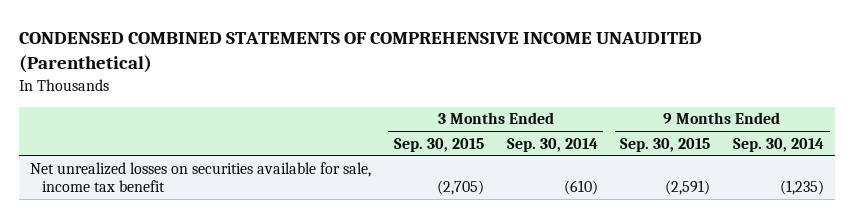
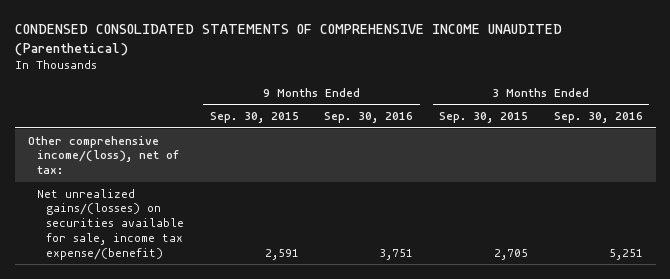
[19,32,703,74] CONDENSED COMBINED STATEMENTS OF COMPREHENSIVE INCOME UNAUDITED (Parenthetical) -> [14,23,562,56] CONDENSED CONSOLIDATED STATEMENTS OF COMPREHENSIVE INCOME UNAUDITED (Parenthetical)
[506,137,598,152] Sep. 30, 2014 -> none
[732,137,824,152] Sep. 30, 2014 -> none
none -> [324,112,414,124] Sep. 30, 2016
none -> [553,112,643,124] Sep. 30, 2016
none -> [27,135,179,175] Other comprehensive income/(loss), net of tax:
[30,161,372,193] Net unrealized losses on securities available for sale, income tax benefit -> [36,188,185,260] Net unrealized gains/(losses) on securities available for sale, income tax expense/(benefit)
[437,180,485,196] (2,705) -> [494,248,529,260] 2,705
[665,180,711,196] (2,591) -> [264,248,299,260] 2,591

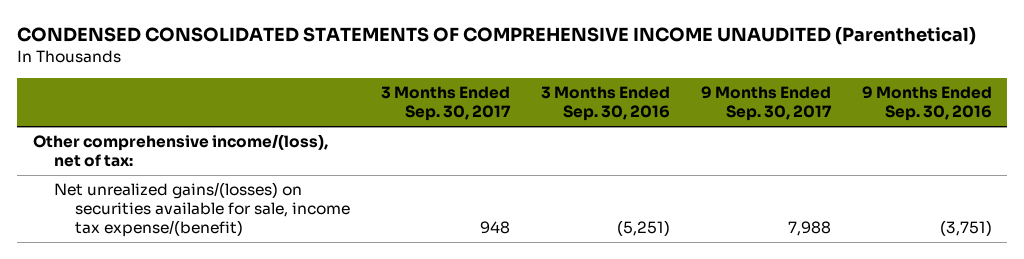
[209,112,299,124] Sep. 30, 2015 -> none
[439,112,529,124] Sep. 30, 2015 -> none
none -> [380,86,511,122] 3 Months Ended Sep. 30, 2017
none -> [700,86,832,122] 9 Months Ended Sep. 30, 2017
[379,248,414,260] 3,751 -> [939,220,992,237] (3,751)
[608,248,643,260] 5,251 -> [616,220,670,237] (5,251)

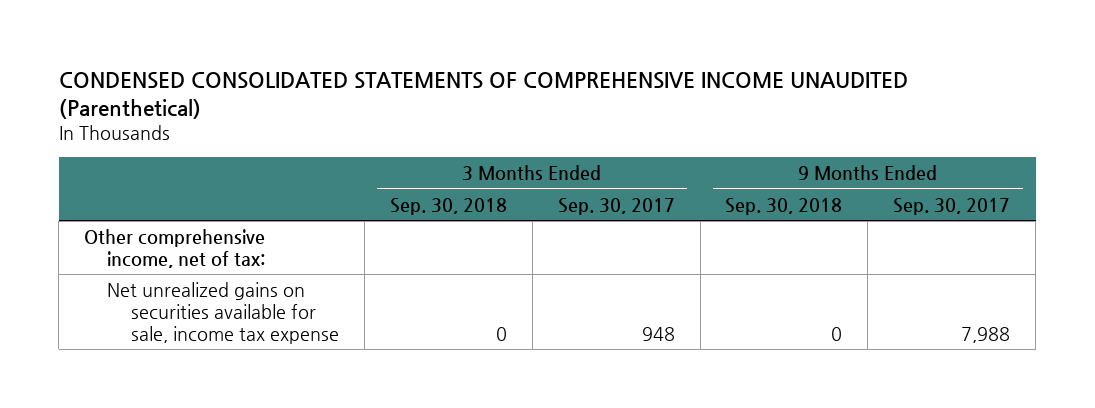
[540,86,670,122] 3 Months Ended Sep. 30, 2016 -> none
[861,86,992,122] 9 Months Ended Sep. 30, 2016 -> none
none -> [389,197,507,215] Sep. 30, 2018
none -> [725,197,843,215] Sep. 30, 2018
[32,134,328,168] Other comprehensive income/(loss), net of tax: -> [84,229,266,268] Other comprehensive income, net of tax:
[53,182,350,238] Net unrealized gains/(losses) on securities available for sale, income tax expense/(benefit) -> [107,282,339,344] Net unrealized gains on securities available for sale, income tax expense

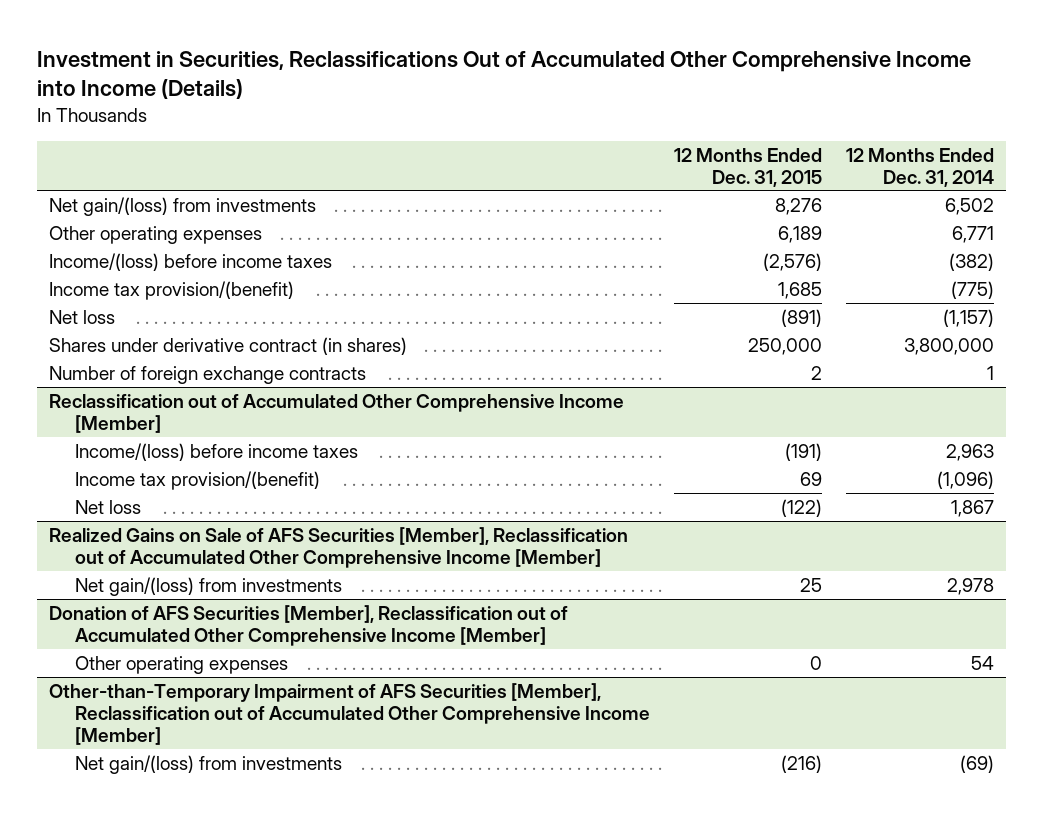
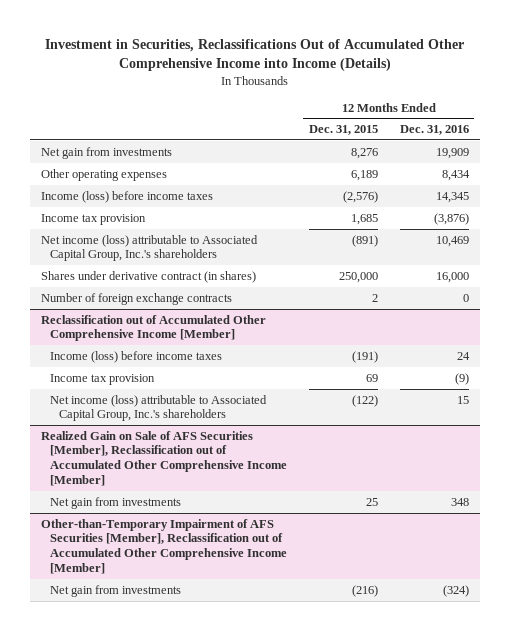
[845,147,994,187] 12 Months Ended Dec. 31, 2014 -> none
none -> [399,125,469,136] Dec. 31, 2016
[49,196,317,216] Net gain/(loss) from investments -> [40,146,172,159] Net gain from investments
[49,252,333,271] Income/(loss) before income taxes -> [40,190,213,203] Income (loss) before income taxes
[49,280,295,300] Income tax provision/(benefit) -> [40,213,146,225] Income tax provision
[49,309,116,324] Net loss -> [40,234,258,262] Net income (loss) attributable to Associated Capital Group, Inc.'s shareholders
[49,604,569,646] Donation of AFS Securities [Member], Reclassification out of Accumulated Other Comprehensive Income [Member] -> none
[75,655,289,674] Other operating expenses -> none
[75,442,359,461] Income/(loss) before income taxes -> [49,350,222,363] Income (loss) before income taxes
[75,470,321,490] Income tax provision/(benefit) -> [49,373,155,385] Income tax provision
[75,499,142,514] Net loss -> [49,394,267,422] Net income (loss) attributable to Associated Capital Group, Inc.'s shareholders
[49,526,629,568] Realized Gains on Sale of AFS Securities [Member], Reclassification out of Accumulated Other Comprehensive Income [Member] -> [40,430,287,486] Realized Gain on Sale of AFS Securities [Member], Reclassification out of Accumulated Other Comprehensive Income [Member]
[75,576,343,596] Net gain/(loss) from investments -> [49,496,181,509] Net gain from investments
[75,754,343,774] Net gain/(loss) from investments -> [49,584,181,597] Net gain from investments

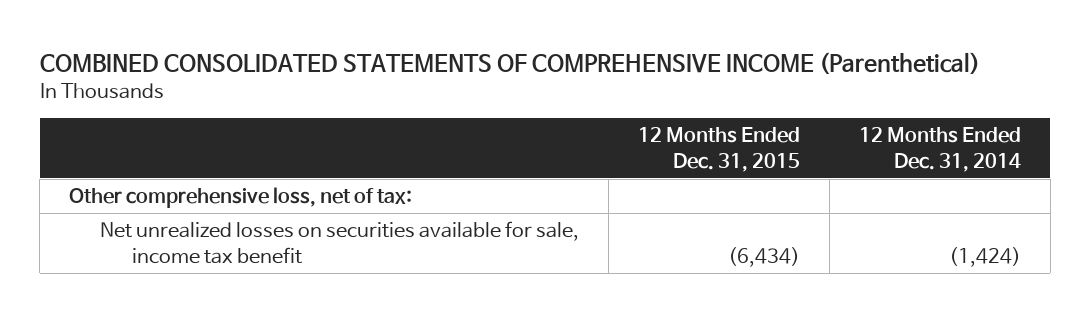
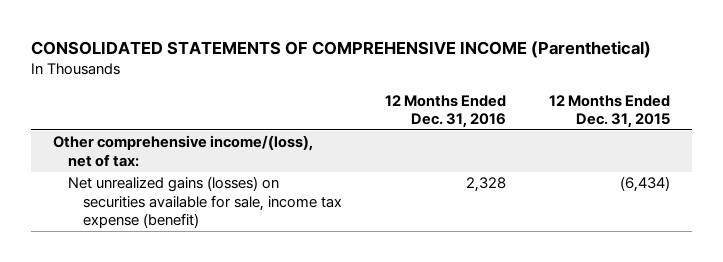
[39,51,980,75] COMBINED CONSOLIDATED STATEMENTS OF COMPREHENSIVE INCOME (Parenthetical) -> [31,41,652,59] CONSOLIDATED STATEMENTS OF COMPREHENSIVE INCOME (Parenthetical)
[859,127,1022,173] 12 Months Ended Dec. 31, 2014 -> none
none -> [385,94,507,129] 12 Months Ended Dec. 31, 2016
[69,187,413,209] Other comprehensive loss, net of tax: -> [52,135,313,167] Other comprehensive income/(loss), net of tax:
[100,221,580,265] Net unrealized losses on securities available for sale, income tax benefit -> [67,176,343,229] Net unrealized gains (losses) on securities available for sale, income tax expense (benefit)

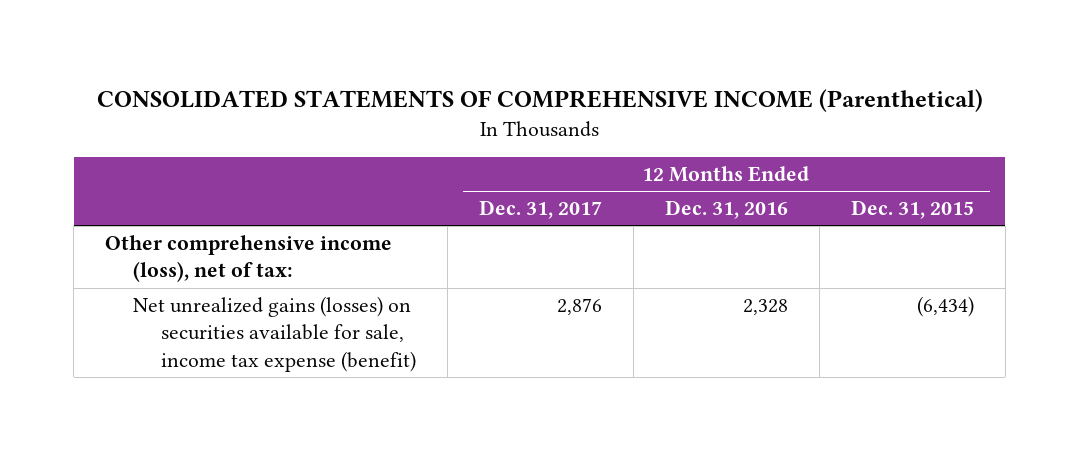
none -> [478,200,602,220] Dec. 31, 2017
[52,135,313,167] Other comprehensive income/(loss), net of tax: -> [105,234,393,283] Other comprehensive income (loss), net of tax:

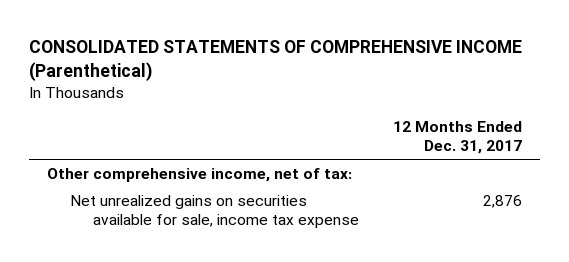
[664,200,788,220] Dec. 31, 2016 -> none
[850,200,974,220] Dec. 31, 2015 -> none
[105,234,393,283] Other comprehensive income (loss), net of tax: -> [46,168,352,183] Other comprehensive income, net of tax:
[133,295,416,373] Net unrealized gains (losses) on securities available for sale, income tax expense (benefit) -> [69,195,359,228] Net unrealized gains on securities available for sale, income tax expense

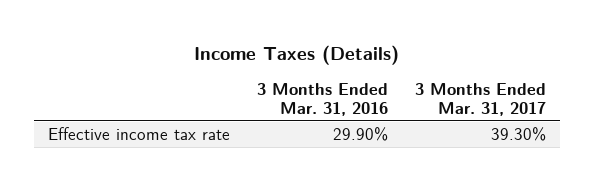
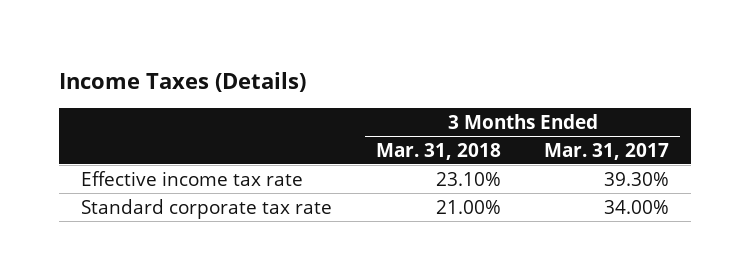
[256,82,388,116] 3 Months Ended Mar. 31, 2016 -> none
none -> [375,142,501,160] Mar. 31, 2018
none -> [81,198,333,219] Standard corporate tax rate

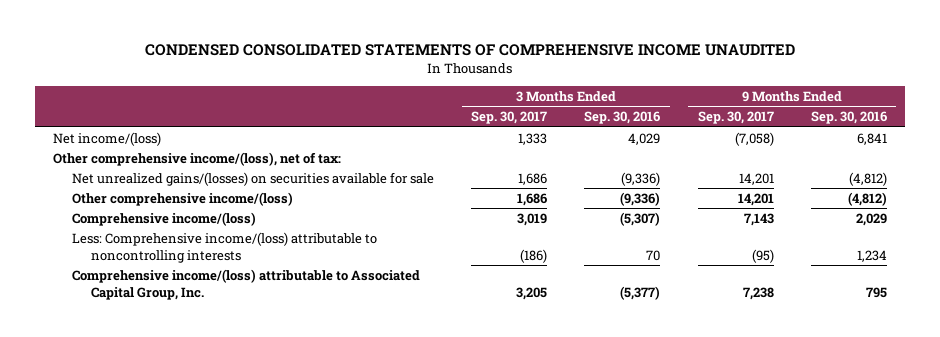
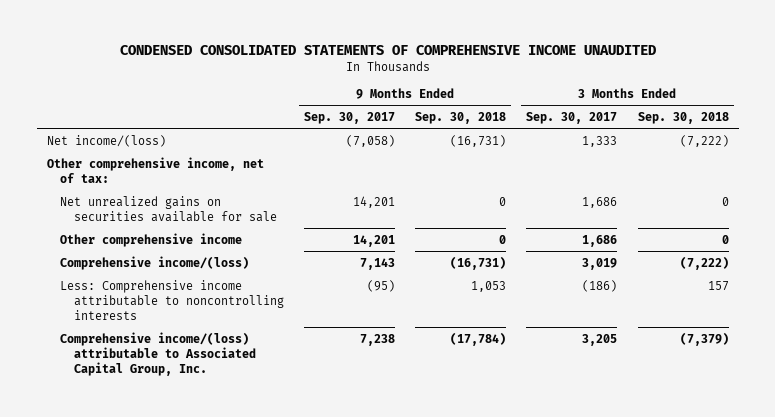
[584,111,661,125] Sep. 30, 2016 -> none
[810,111,887,125] Sep. 30, 2016 -> none
none -> [415,111,507,124] Sep. 30, 2018
none -> [637,111,729,124] Sep. 30, 2018
[53,151,342,166] Other comprehensive income/(loss), net of tax: -> [46,156,264,183] Other comprehensive income, net of tax:
[72,171,435,186] Net unrealized gains/(losses) on securities available for sale -> [60,195,277,222] Net unrealized gains on securities available for sale
[72,191,294,206] Other comprehensive income/(loss) -> [60,232,243,247] Other comprehensive income
[72,231,378,263] Less: Comprehensive income/(loss) attributable to noncontrolling interests -> [60,279,284,320] Less: Comprehensive income attributable to noncontrolling interests

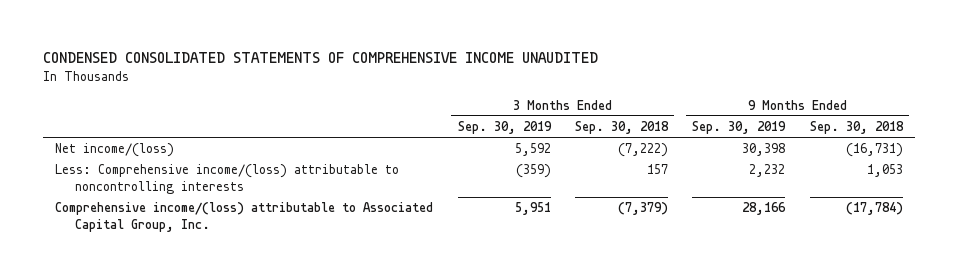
[303,111,395,124] Sep. 30, 2017 -> none
[526,111,618,124] Sep. 30, 2017 -> none
none -> [457,120,552,134] Sep. 30, 2019
none -> [692,120,787,134] Sep. 30, 2019
[46,156,264,183] Other comprehensive income, net of tax: -> none
[60,195,277,222] Net unrealized gains on securities available for sale -> none
[60,232,243,247] Other comprehensive income -> none
[60,255,250,270] Comprehensive income/(loss) -> none
[60,279,284,320] Less: Comprehensive income attributable to noncontrolling interests -> [55,164,400,194] Less: Comprehensive income/(loss) attributable to noncontrolling interests

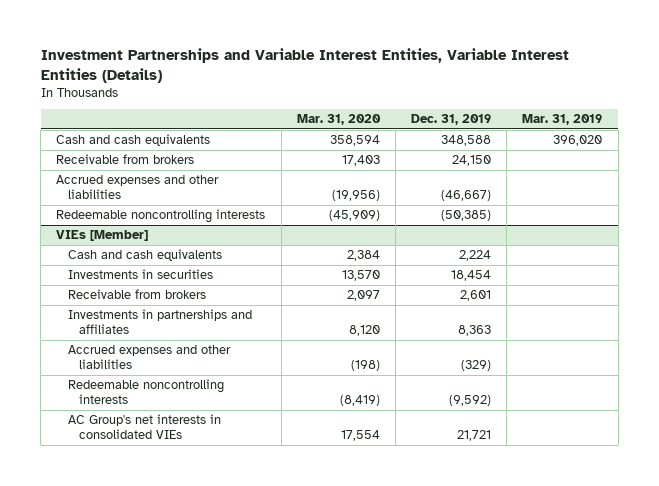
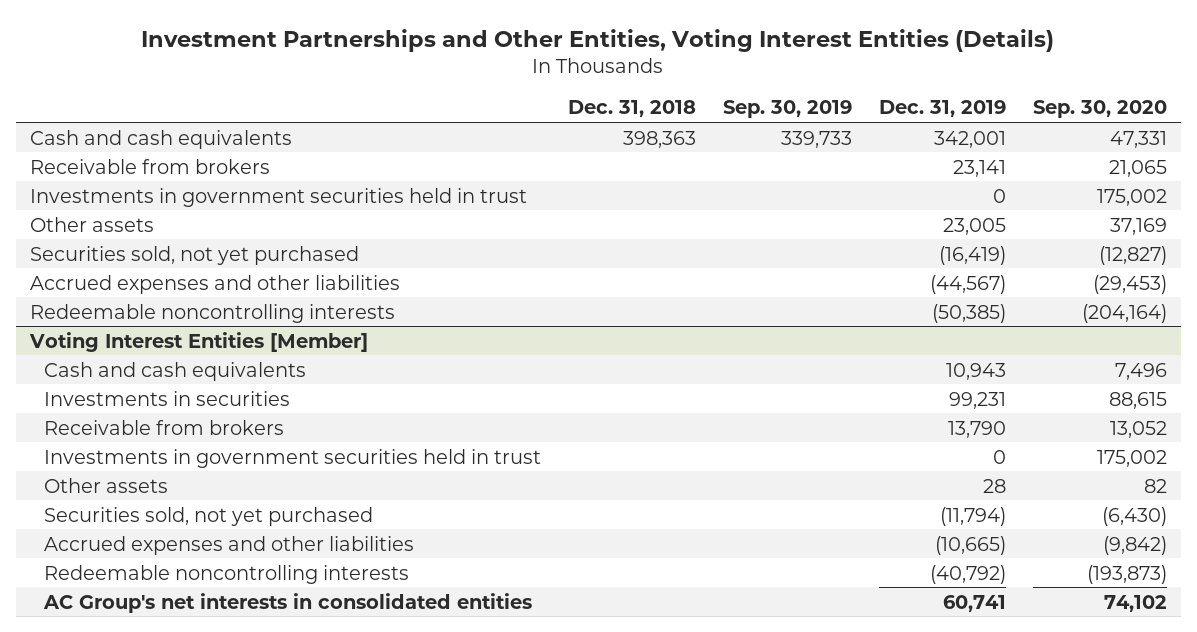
[40,48,569,83] Investment Partnerships and Variable Interest Entities, Variable Interest Entities (Details) -> [141,28,1055,52] Investment Partnerships and Other Entities, Voting Interest Entities (Details)
[296,114,381,126] Mar. 31, 2020 -> none
[522,114,603,126] Mar. 31, 2019 -> none
none -> [568,100,697,118] Dec. 31, 2018
none -> [723,100,853,119] Sep. 30, 2019
none -> [1033,100,1168,119] Sep. 30, 2020
[441,135,492,147] 348,588 -> [934,130,1007,148] 342,001
[452,155,492,167] 24,150 -> [953,159,1007,177] 23,141
none -> [29,187,527,207] Investments in government securities held in trust
none -> [29,216,154,232] Other assets
none -> [29,245,359,265] Securities sold, not yet purchased
[441,189,492,201] (46,667) -> [930,274,1007,294] (44,567)
[56,230,149,242] VIEs [Member] -> none
[67,309,252,334] Investments in partnerships and affiliates -> none
none -> [28,331,368,352] Voting Interest Entities [Member]
[459,250,492,262] 2,224 -> [946,362,1007,380] 10,943
[451,270,492,282] 18,454 -> [949,391,1007,409] 99,231
[460,290,492,302] 2,601 -> [948,420,1007,438] 13,790
none -> [44,448,542,468] Investments in government securities held in trust
none -> [44,477,169,493] Other assets
none -> [44,506,374,526] Securities sold, not yet purchased
[461,359,492,371] (329) -> [935,535,1007,555] (10,665)
[449,394,492,406] (9,592) -> [930,564,1007,584] (40,792)
[67,414,221,439] AC Group's net interests in consolidated VIEs -> [43,592,533,613] AC Group's net interests in consolidated entities
[457,429,492,441] 21,721 -> [943,594,1007,612] 60,741

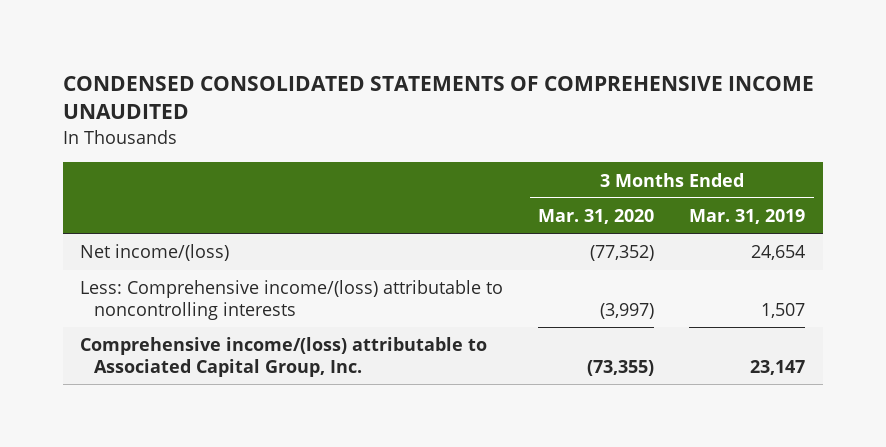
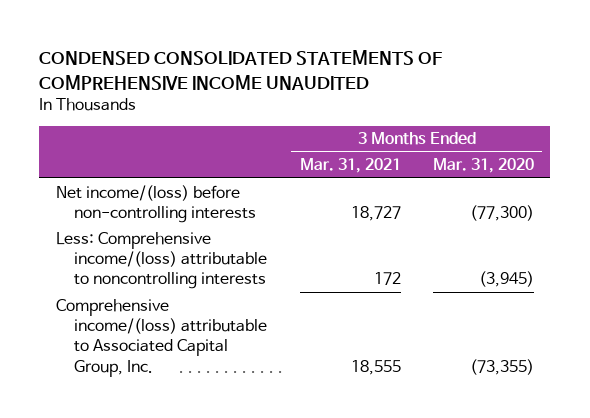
[689,209,806,225] Mar. 31, 2019 -> none
none -> [299,158,401,174] Mar. 31, 2021
[80,244,230,262] Net income/(loss) -> [55,184,257,224] Net income/(loss) before non-controlling interests
[590,245,655,262] (77,352) -> [470,205,535,222] (77,300)
[600,303,655,320] (3,997) -> [479,271,535,288] (3,945)

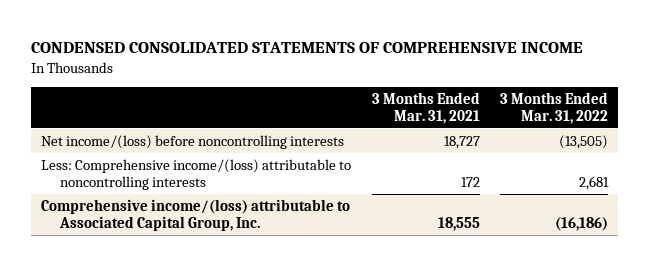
[39,50,443,90] CONDENSED CONSOLIDATED STATEMENTS OF COMPREHENSIVE INCOME UNAUDITED -> [31,42,584,54] CONDENSED CONSOLIDATED STATEMENTS OF COMPREHENSIVE INCOME
[433,158,535,174] Mar. 31, 2020 -> none
none -> [500,91,609,124] 3 Months Ended Mar. 31, 2022
[55,184,257,224] Net income/(loss) before non-controlling interests -> [41,134,345,149] Net income/(loss) before noncontrolling interests

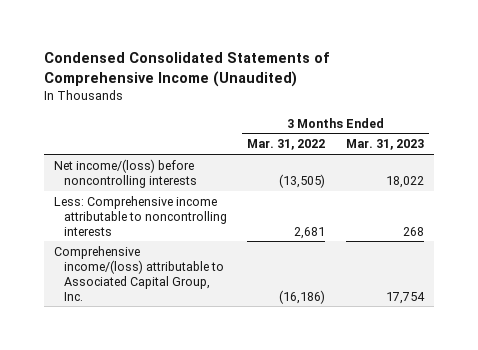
[31,42,584,54] CONDENSED CONSOLIDATED STATEMENTS OF COMPREHENSIVE INCOME -> [43,52,330,88] Condensed Consolidated Statements of Comprehensive Income (Unaudited)
[371,91,480,124] 3 Months Ended Mar. 31, 2021 -> none
none -> [345,139,424,151] Mar. 31, 2023
[41,158,352,191] Less: Comprehensive income/(loss) attributable to noncontrolling interests -> [53,195,228,236] Less: Comprehensive income attributable to noncontrolling interests

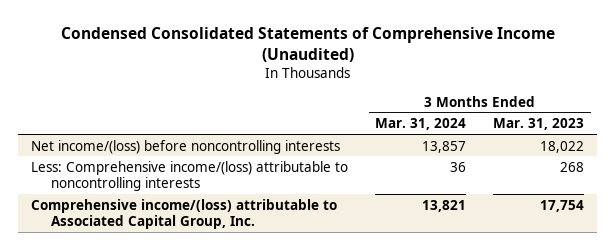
[247,139,326,151] Mar. 31, 2022 -> none
none -> [375,118,467,131] Mar. 31, 2024
[53,195,228,236] Less: Comprehensive income attributable to noncontrolling interests -> [31,160,349,192] Less: Comprehensive income/(loss) attributable to noncontrolling interests

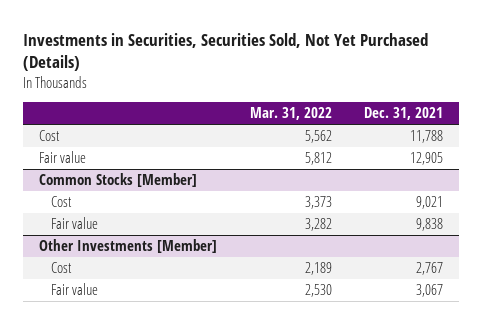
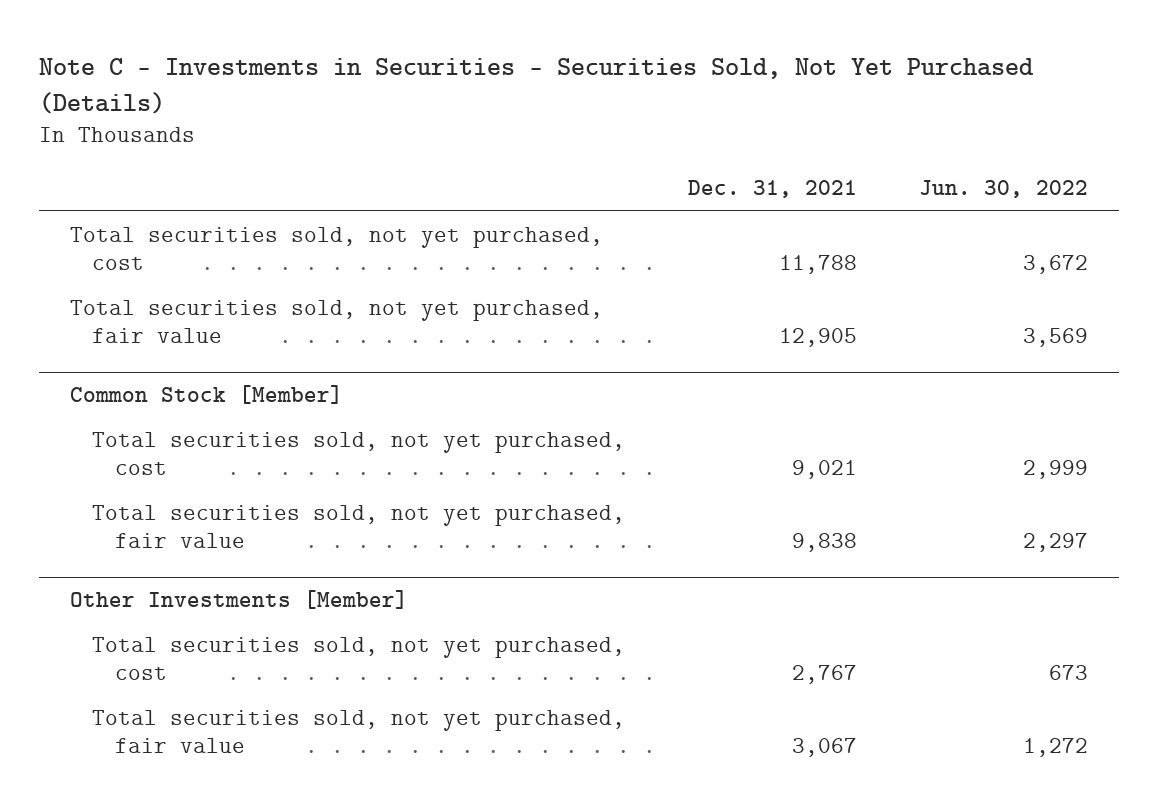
[23,32,429,72] Investments in Securities, Securities Sold, Not Yet Purchased (Details) -> [38,57,1034,114] Note C - Investments in Securities - Securities Sold, Not Yet Purchased (Details)
[249,107,332,121] Mar. 31, 2022 -> none
none -> [918,180,1088,199] Jun. 30, 2022
[39,130,61,142] Cost -> [69,226,603,271] Total securities sold, not yet purchased, cost
[39,151,87,164] Fair value -> [69,299,603,344] Total securities sold, not yet purchased, fair value
[39,173,198,188] Common Stocks [Member] -> [69,384,343,404] Common Stock [Member]
[50,196,72,208] Cost -> [92,431,626,476] Total securities sold, not yet purchased, cost
[50,217,98,230] Fair value -> [92,504,626,549] Total securities sold, not yet purchased, fair value
[50,262,72,274] Cost -> [92,636,626,681] Total securities sold, not yet purchased, cost
[50,283,98,296] Fair value -> [92,709,626,754] Total securities sold, not yet purchased, fair value

